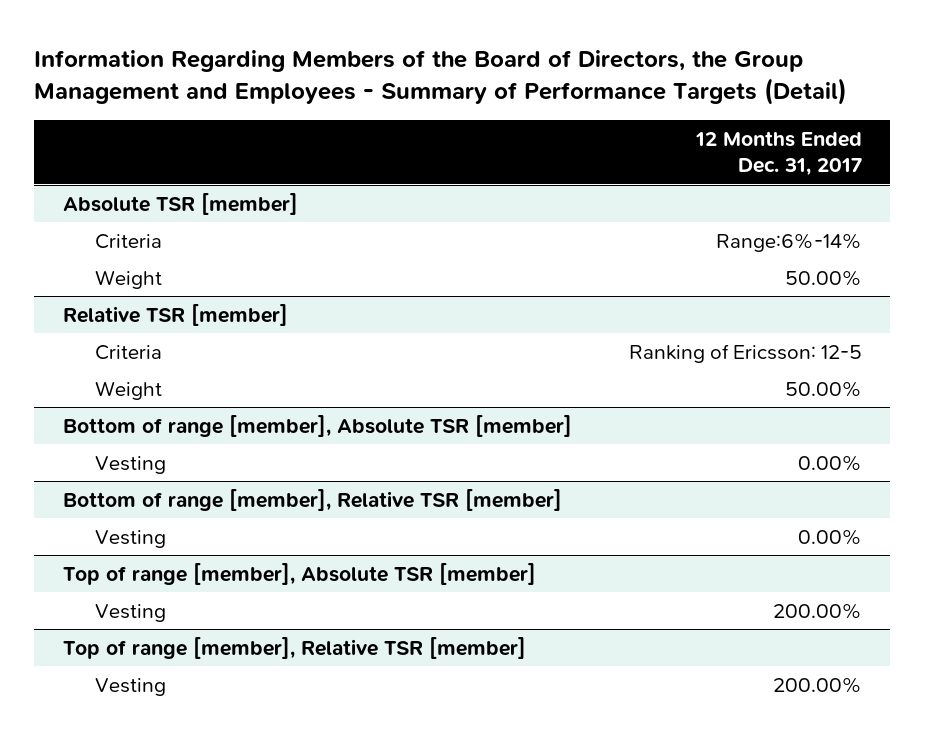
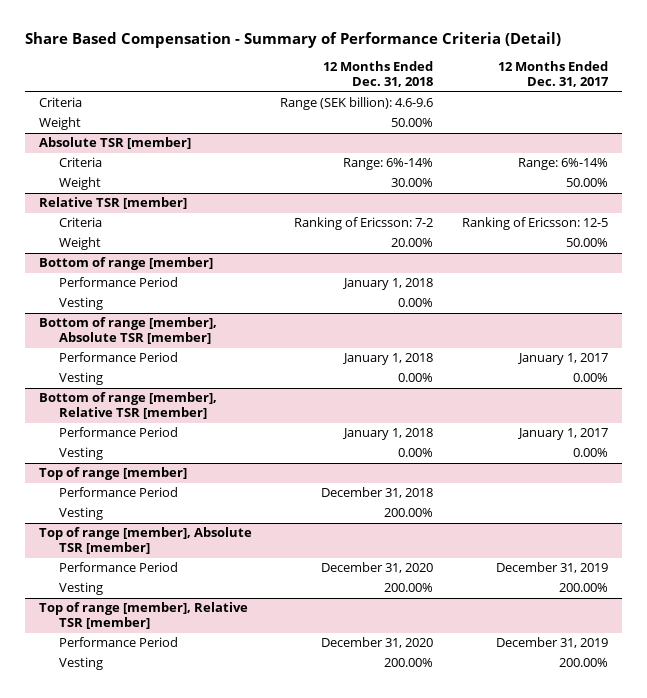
[34,49,848,106] Information Regarding Members of the Board of Directors, the Group Management and Employees - Summary of Performance Targets (Detail) -> [24,32,561,49] Share Based Compensation - Summary of Performance Criteria (Detail)
none -> [323,61,434,88] 12 Months Ended Dec. 31, 2018
none -> [38,97,82,108] Criteria
none -> [38,117,81,131] Weight
[715,232,862,252] Range:6%-14% -> [517,158,608,171] Range: 6%-14%
none -> [38,257,213,271] Bottom of range [member]
none -> [58,277,178,288] Performance Period
none -> [58,297,103,311] Vesting
none -> [58,352,178,363] Performance Period
none -> [58,427,178,438] Performance Period
none -> [38,467,187,481] Top of range [member]
none -> [58,487,178,498] Performance Period
none -> [58,507,103,521] Vesting
none -> [58,562,178,573] Performance Period
none -> [58,637,178,648] Performance Period

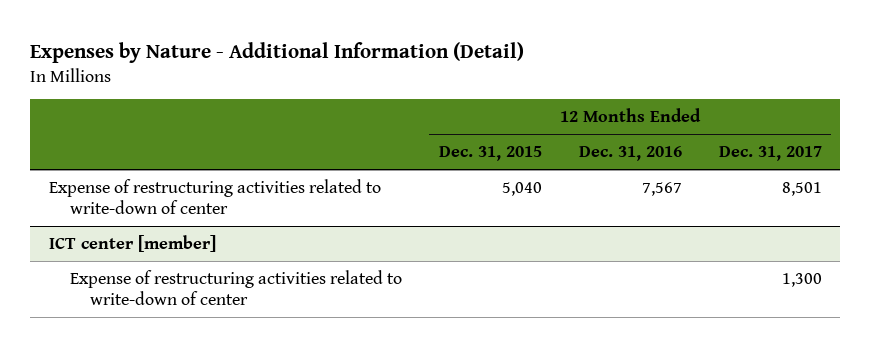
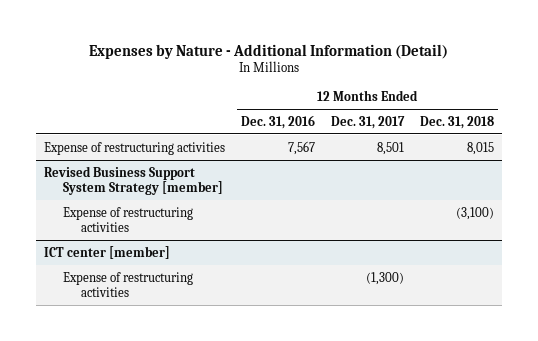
[438,146,542,162] Dec. 31, 2015 -> none
none -> [419,115,494,129] Dec. 31, 2018
[48,178,381,215] Expense of restructuring activities related to write-down of center -> [44,141,226,155] Expense of restructuring activities
none -> [44,165,223,195] Revised Business Support System Strategy [member]
none -> [62,206,193,232] Expense of restructuring activities
[69,269,402,306] Expense of restructuring activities related to write-down of center -> [62,271,193,297] Expense of restructuring activities
[781,272,822,287] 1,300 -> [365,271,404,285] (1,300)

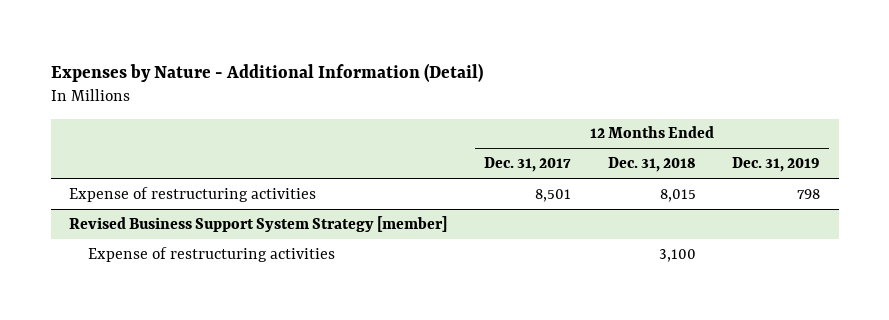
[240,114,315,129] Dec. 31, 2016 -> none
none -> [732,157,821,173] Dec. 31, 2019
[44,245,171,259] ICT center [member] -> none
[62,271,193,297] Expense of restructuring activities -> none
[455,206,494,220] (3,100) -> [658,248,696,262] 3,100

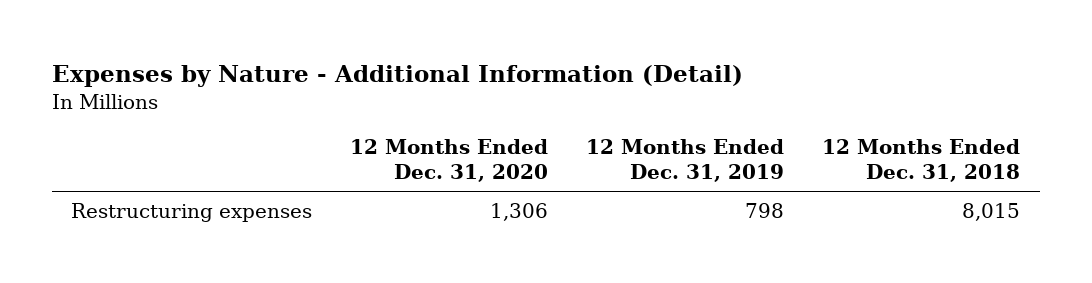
[483,157,571,173] Dec. 31, 2017 -> none
none -> [350,139,549,183] 12 Months Ended Dec. 31, 2020
[69,215,448,232] Revised Business Support System Strategy [member] -> none
[87,246,335,262] Expense of restructuring activities -> none
[69,186,317,202] Expense of restructuring activities -> [71,203,313,223] Restructuring expenses

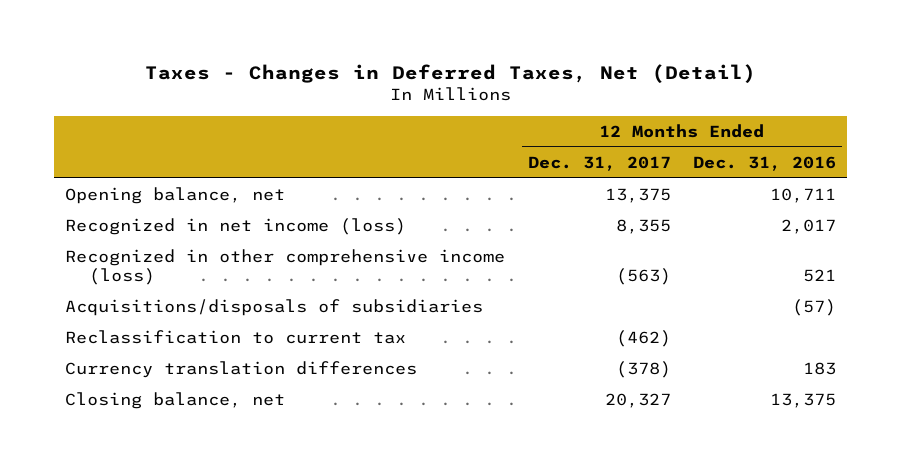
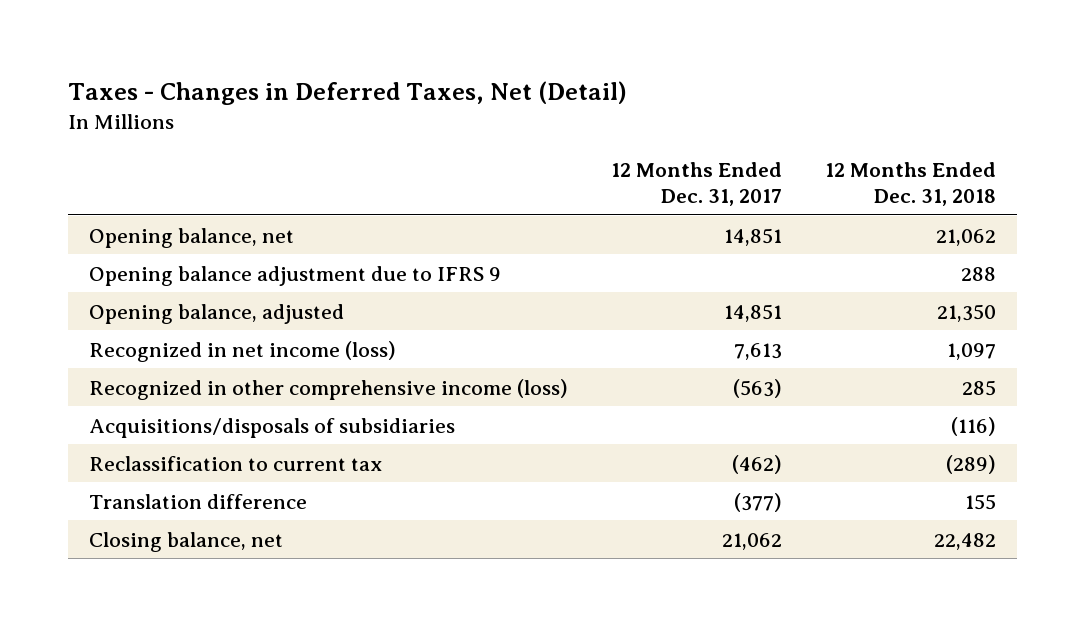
[693,155,837,171] Dec. 31, 2016 -> none
none -> [824,161,996,206] 12 Months Ended Dec. 31, 2018
[604,188,671,204] 13,375 -> [723,227,782,246] 14,851
none -> [88,265,501,286] Opening balance adjustment due to IFRS 9
none -> [88,303,344,324] Opening balance, adjusted
[615,219,671,235] 8,355 -> [733,342,782,360] 7,613
[65,361,418,379] Currency translation differences -> [88,493,307,509] Translation difference
[615,361,671,379] (378) -> [733,492,782,512] (377)
[604,393,671,409] 20,327 -> [721,532,782,550] 21,062

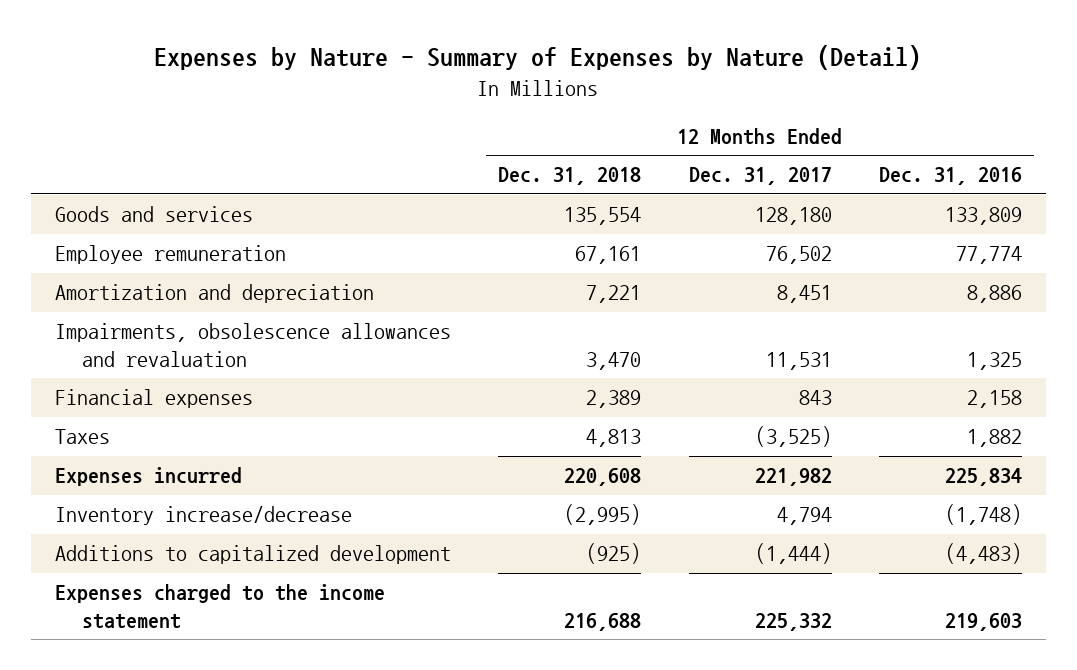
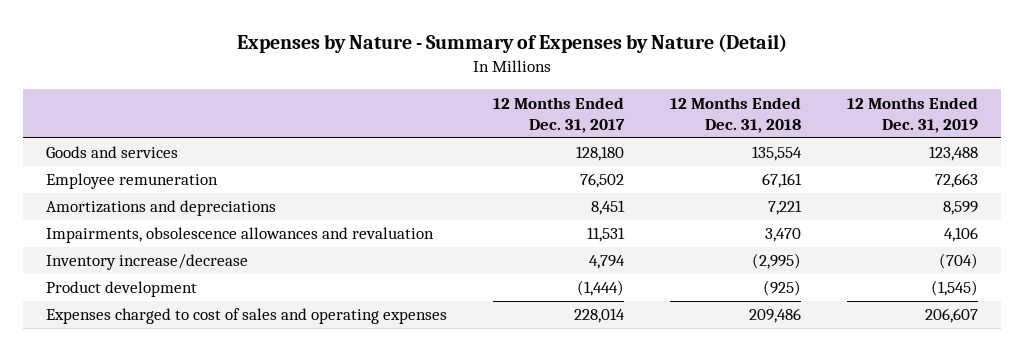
[879,167,1023,186] Dec. 31, 2016 -> none
none -> [847,96,979,133] 12 Months Ended Dec. 31, 2019
[54,284,374,304] Amortization and depreciation -> [46,200,277,217] Amortizations and depreciations
[54,389,253,409] Financial expenses -> none
[54,429,110,445] Taxes -> none
[54,467,242,487] Expenses incurred -> none
[54,545,451,565] Additions to capitalized development -> [46,281,198,298] Product development
[54,584,385,629] Expenses charged to the income statement -> [46,308,448,325] Expenses charged to cost of sales and operating expenses
[564,612,642,631] 216,688 -> [749,308,802,324] 209,486
[754,612,832,631] 225,332 -> [574,308,626,324] 228,014

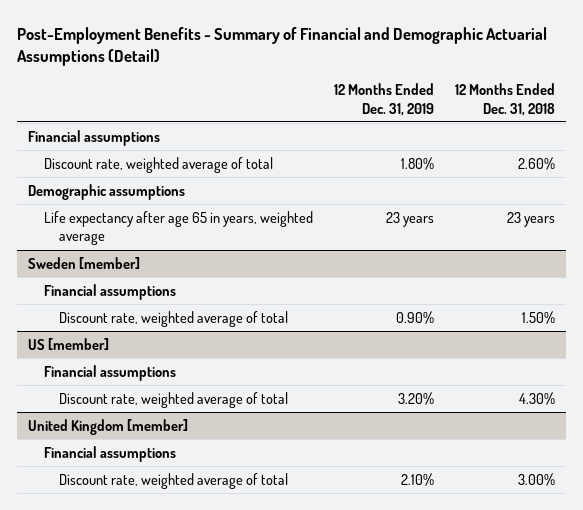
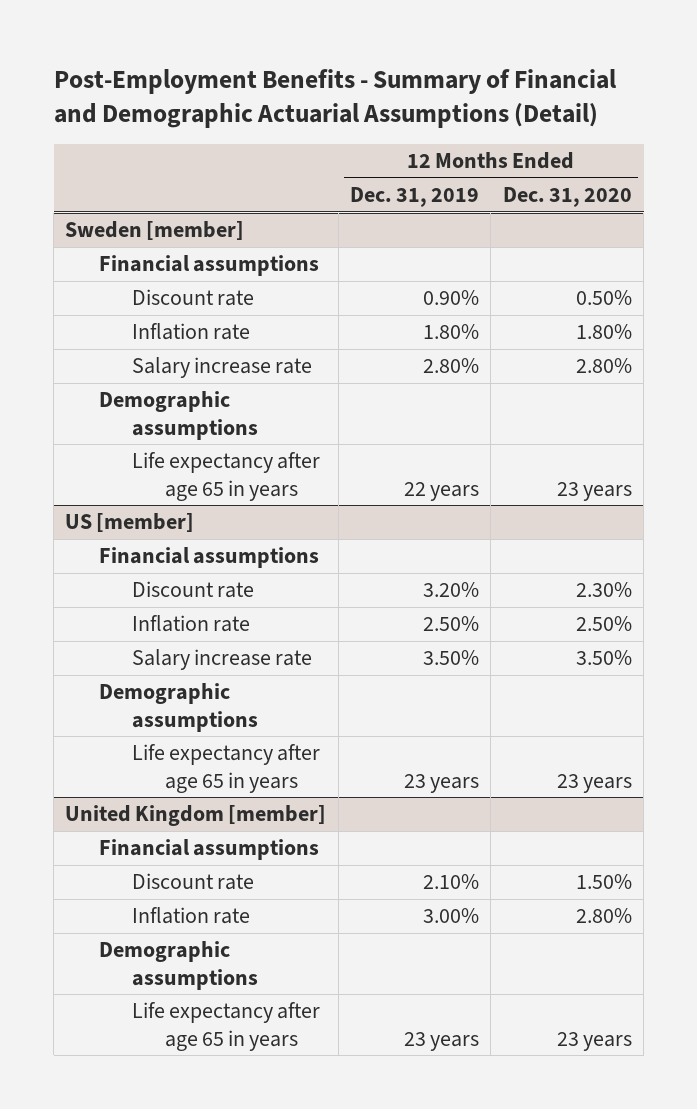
[455,83,556,116] 12 Months Ended Dec. 31, 2018 -> none
none -> [502,187,632,208] Dec. 31, 2020
[27,129,160,146] Financial assumptions -> none
[43,156,273,173] Discount rate, weighted average of total -> none
[27,183,185,200] Demographic assumptions -> none
[43,210,313,246] Life expectancy after age 65 in years, weighted average -> none
[59,310,289,327] Discount rate, weighted average of total -> [131,289,254,307] Discount rate
none -> [131,323,250,341] Inflation rate
none -> [131,357,312,379] Salary increase rate
none -> [98,391,258,440] Demographic assumptions
none -> [131,452,320,501] Life expectancy after age 65 in years
[59,391,289,408] Discount rate, weighted average of total -> [131,581,254,599] Discount rate
none -> [131,615,250,633] Inflation rate
none -> [131,649,312,671] Salary increase rate
none -> [98,683,258,732] Demographic assumptions
none -> [131,744,320,793] Life expectancy after age 65 in years
[59,472,289,489] Discount rate, weighted average of total -> [131,873,254,891] Discount rate
none -> [131,907,250,925] Inflation rate
none -> [98,941,258,990] Demographic assumptions
none -> [131,1002,320,1051] Life expectancy after age 65 in years

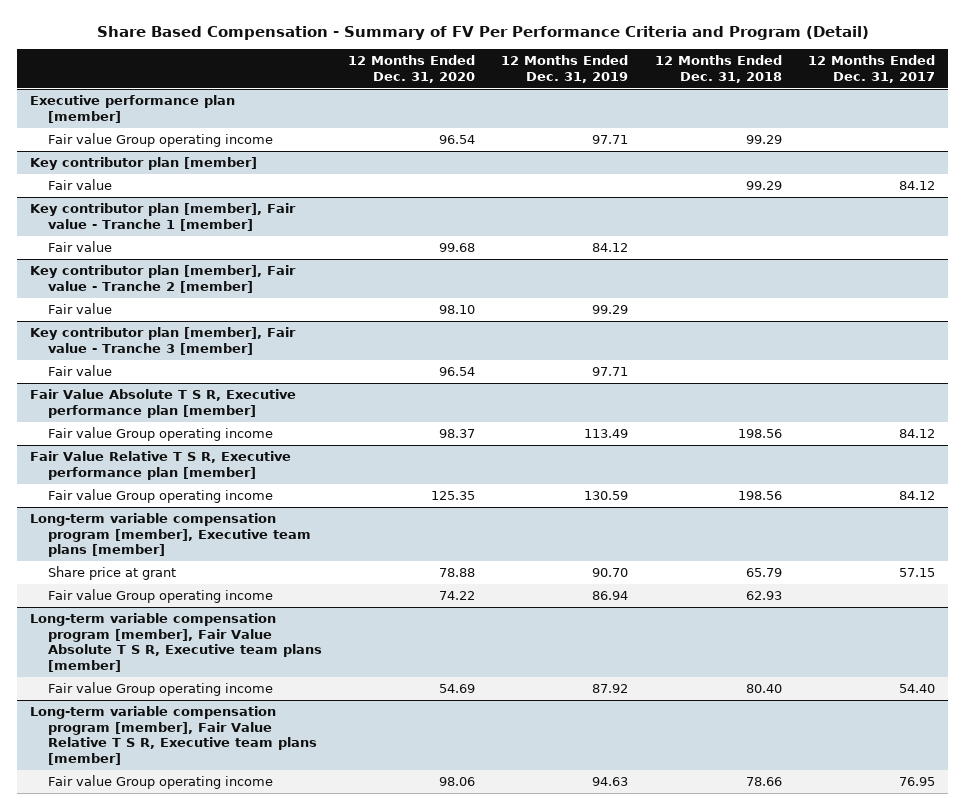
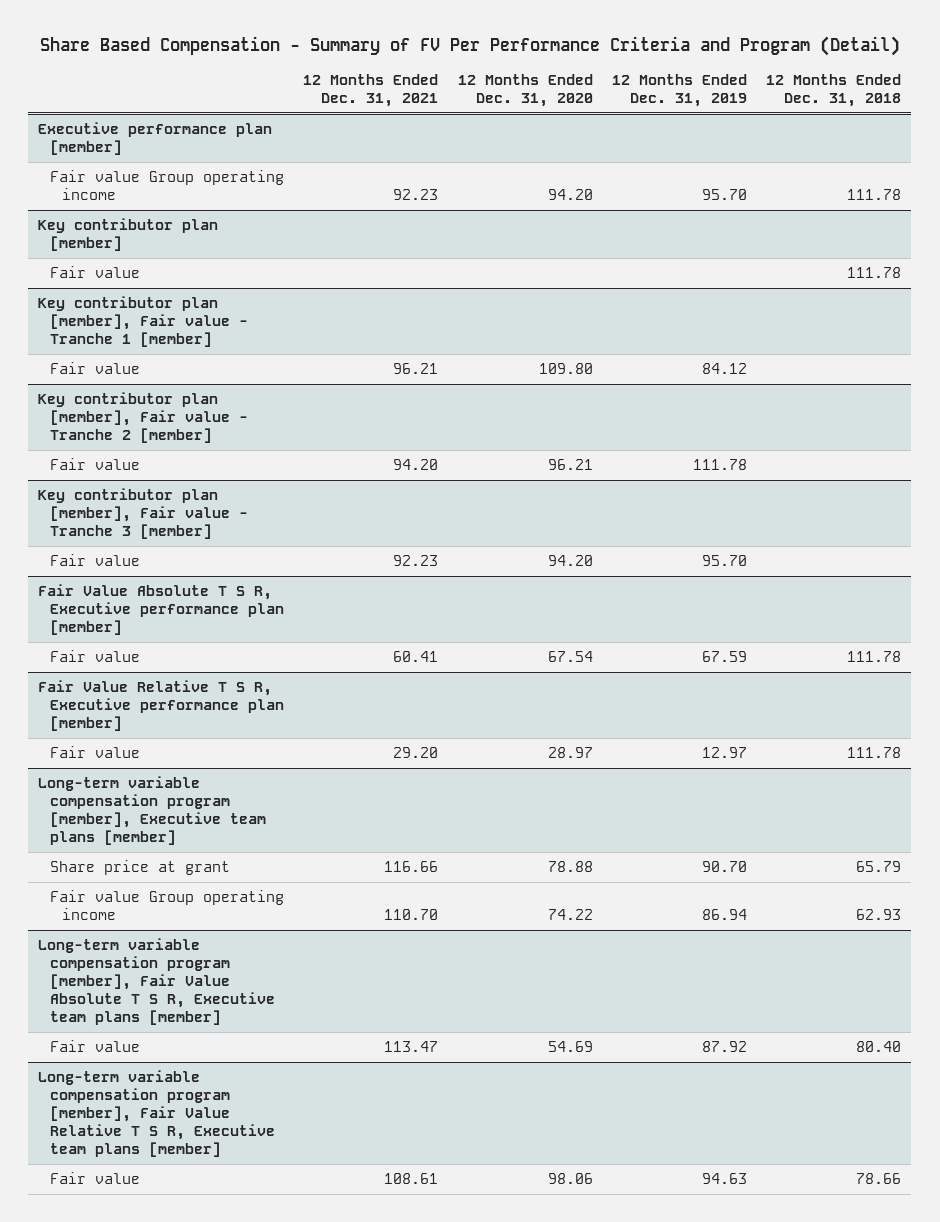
[807,55,935,83] 12 Months Ended Dec. 31, 2017 -> none
none -> [303,73,439,108] 12 Months Ended Dec. 31, 2021
[439,135,476,145] 96.54 -> [547,188,593,200] 94.20
[592,135,629,145] 97.71 -> [702,188,748,200] 95.70
[745,135,782,145] 99.29 -> [847,188,902,200] 111.78
[745,181,782,191] 99.29 -> [847,266,902,278] 111.78
[439,243,476,253] 99.68 -> [538,362,593,374] 109.80
[439,305,476,315] 98.10 -> [547,458,593,470] 96.21
[592,305,629,315] 99.29 -> [693,458,748,470] 111.78
[439,367,476,377] 96.54 -> [547,554,593,566] 94.20
[592,367,629,377] 97.71 -> [702,554,748,566] 95.70
[47,427,273,442] Fair value Group operating income -> none
none -> [50,649,141,662] Fair value
[47,489,273,504] Fair value Group operating income -> none
none -> [50,745,141,758] Fair value
[47,682,273,697] Fair value Group operating income -> [50,1039,141,1052] Fair value
[47,775,273,790] Fair value Group operating income -> [50,1171,141,1184] Fair value

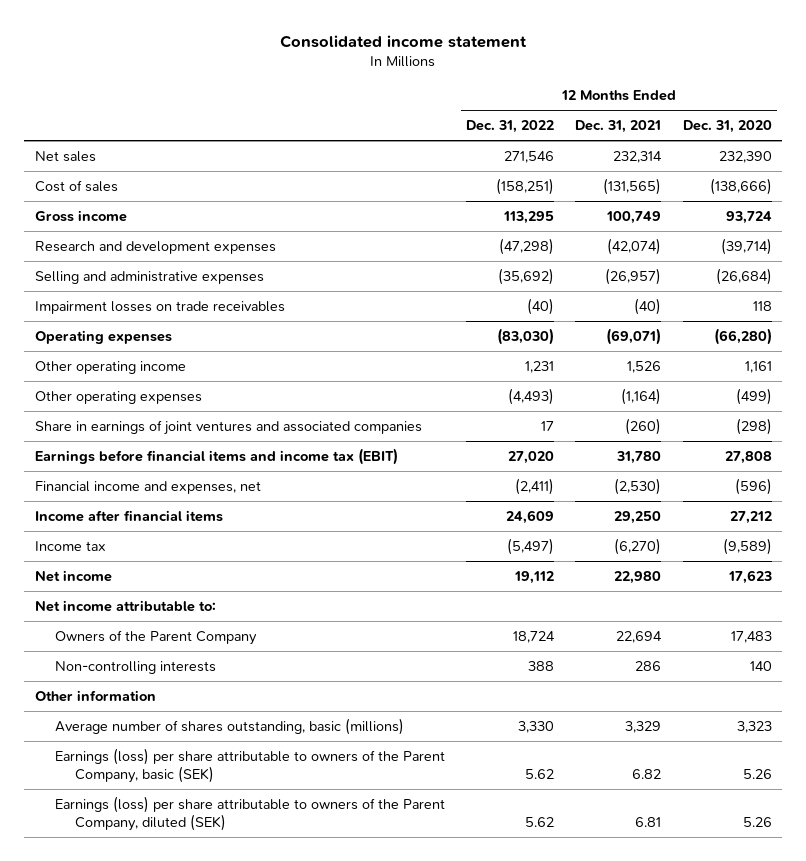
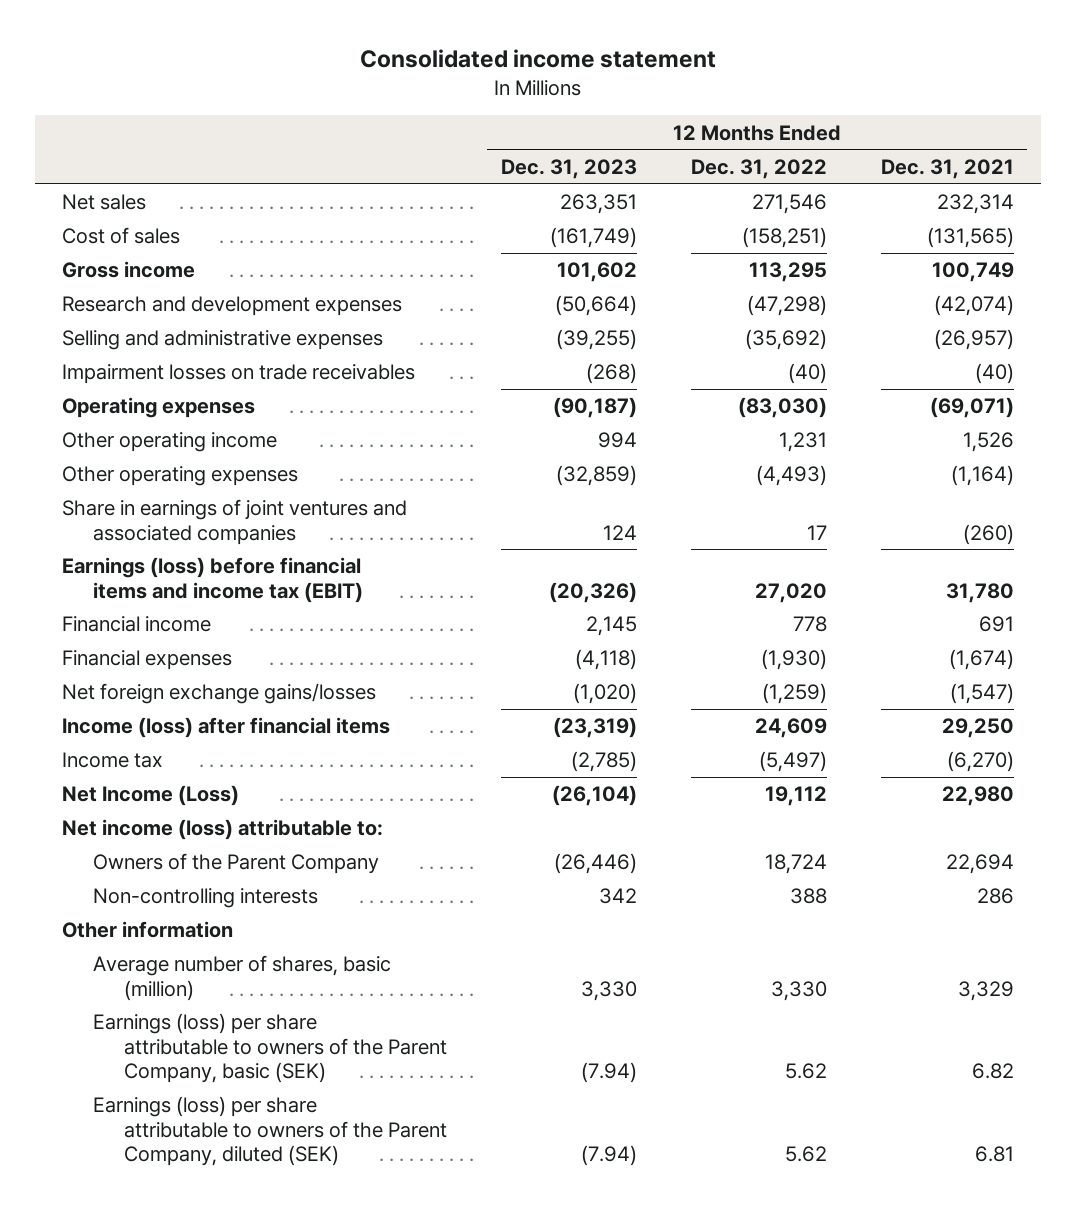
[682,120,772,134] Dec. 31, 2020 -> none
none -> [500,159,637,180] Dec. 31, 2023
[34,480,261,494] Financial income and expenses, net -> none
[34,447,398,465] Earnings before financial items and income tax (EBIT) -> [61,557,363,603] Earnings (loss) before financial items and income tax (EBIT)
none -> [61,616,211,633] Financial income
none -> [61,650,232,671] Financial expenses
none -> [61,683,376,705] Net foreign exchange gains/losses
[34,509,223,522] Income after financial items -> [61,717,390,739] Income (loss) after financial items
[34,569,112,582] Net income -> [61,785,239,807] Net Income (Loss)
[34,599,216,612] Net income attributable to: -> [61,819,383,841] Net income (loss) attributable to:
[55,717,405,735] Average number of shares outstanding, basic (millions) -> [92,955,391,1001] Average number of shares, basic (million)

